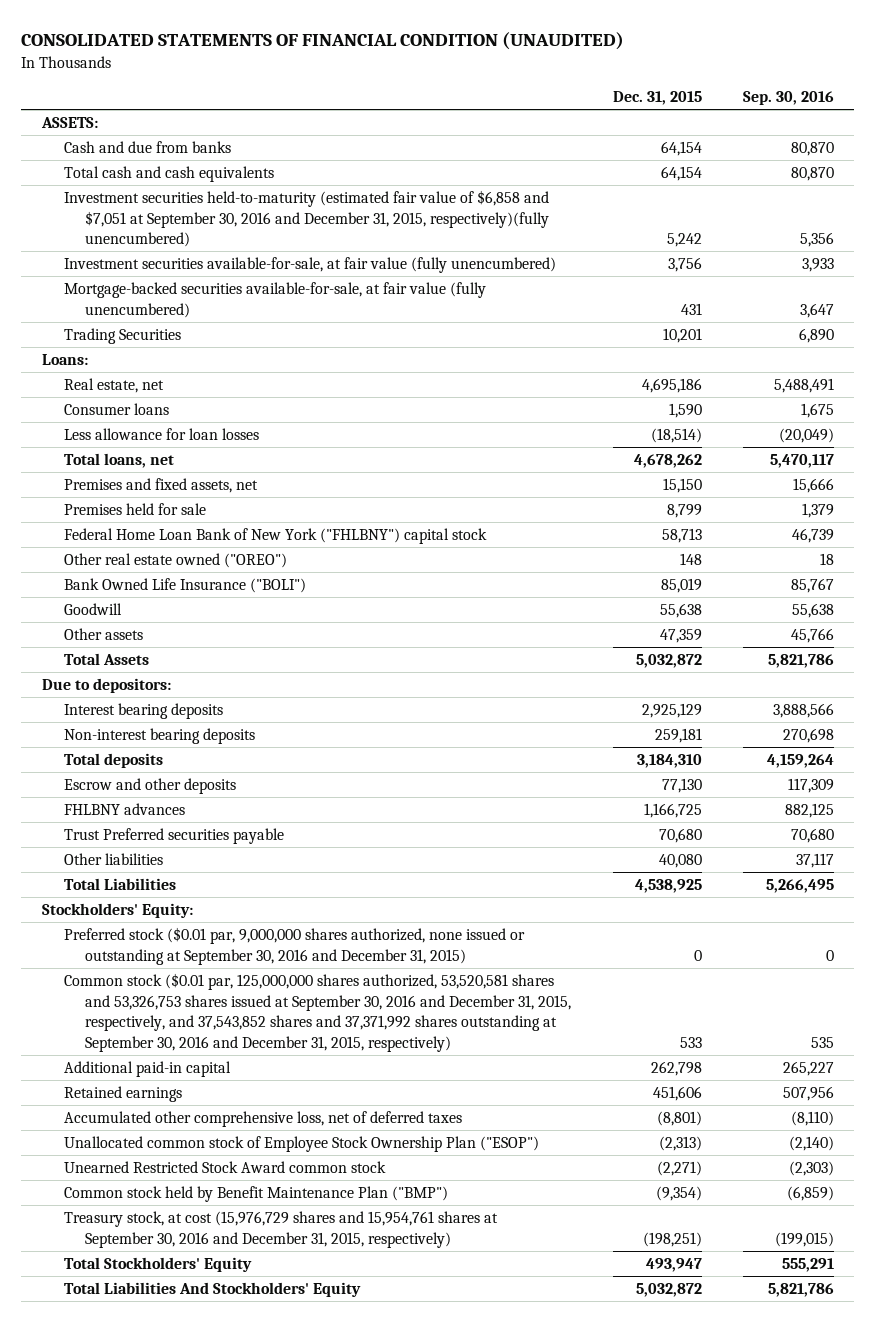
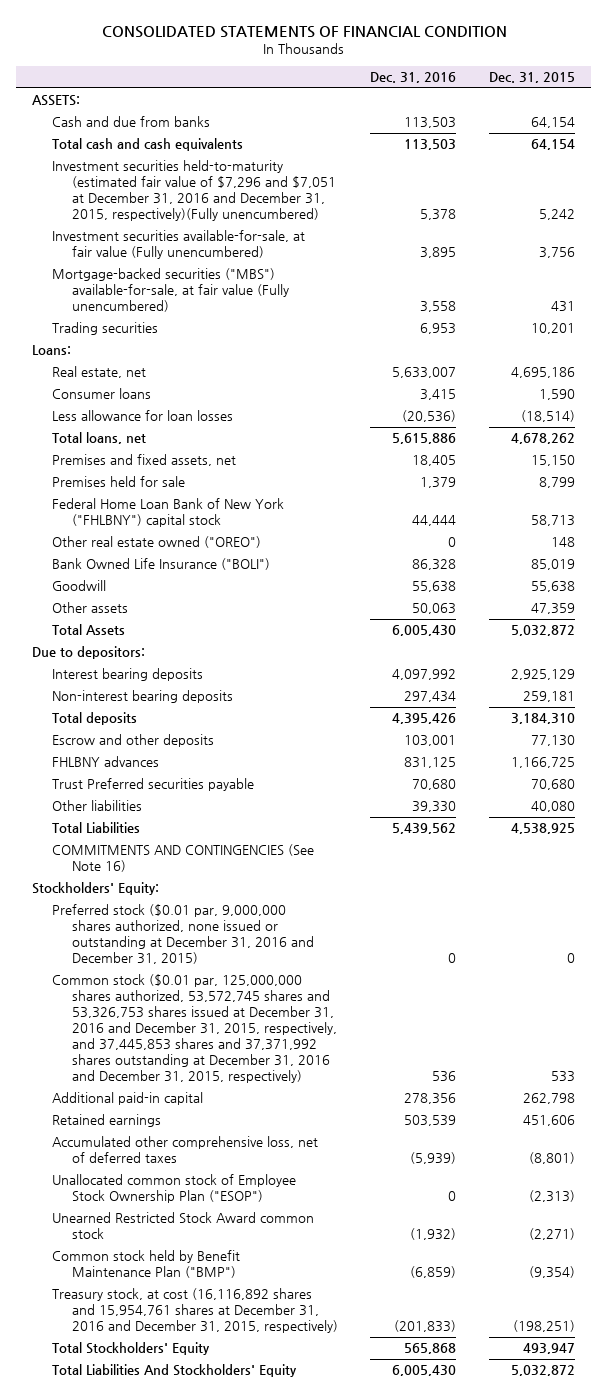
[21,32,625,51] CONSOLIDATED STATEMENTS OF FINANCIAL CONDITION (UNAUDITED) -> [101,25,507,38] CONSOLIDATED STATEMENTS OF FINANCIAL CONDITION
[742,91,834,106] Sep. 30, 2016 -> none
none -> [370,72,457,84] Dec. 31, 2016
[63,190,550,248] Investment securities held-to-maturity (estimated fair value of $6,858 and $7,051 at September 30, 2016 and December 31, 2015, respectively)(fully unencumbered) -> [51,160,336,222] Investment securities held-to-maturity (estimated fair value of $7,296 and $7,051 at December 31, 2016 and December 31, 2015, respectively)(Fully unencumbered)
[63,257,556,274] Investment securities available-for-sale, at fair value (fully unencumbered) -> [51,230,305,260] Investment securities available-for-sale, at fair value (Fully unencumbered)
[63,282,486,318] Mortgage-backed securities available-for-sale, at fair value (fully unencumbered) -> [51,268,289,313] Mortgage-backed securities ("MBS") available-for-sale, at fair value (Fully unencumbered)
[63,328,181,345] Trading Securities -> [51,322,158,336] Trading securities
none -> [51,844,314,873] COMMITMENTS AND CONTINGENCIES (See Note 16)
[63,927,525,965] Preferred stock ($0.01 par, 9,000,000 shares authorized, none issued or outstanding at September 30, 2016 and December 31, 2015) -> [51,904,314,965] Preferred stock ($0.01 par, 9,000,000 shares authorized, none issued or outstanding at December 31, 2016 and December 31, 2015)
[63,973,572,1052] Common stock ($0.01 par, 125,000,000 shares authorized, 53,520,581 shares and 53,326,753 shares issued at September 30, 2016 and December 31, 2015, respectively, and 37,543,852 shares and 37,371,992 shares outstanding at September 30, 2016 and December 31, 2015, respectively) -> [51,974,337,1084] Common stock ($0.01 par, 125,000,000 shares authorized, 53,572,745 shares and 53,326,753 shares issued at December 31, 2016 and December 31, 2015, respectively, and 37,445,853 shares and 37,371,992 shares outstanding at December 31, 2016 and December 31, 2015, respectively)
[63,1211,498,1248] Treasury stock, at cost (15,976,729 shares and 15,954,761 shares at September 30, 2016 and December 31, 2015, respectively) -> [51,1288,338,1334] Treasury stock, at cost (16,116,892 shares and 15,954,761 shares at December 31, 2016 and December 31, 2015, respectively)

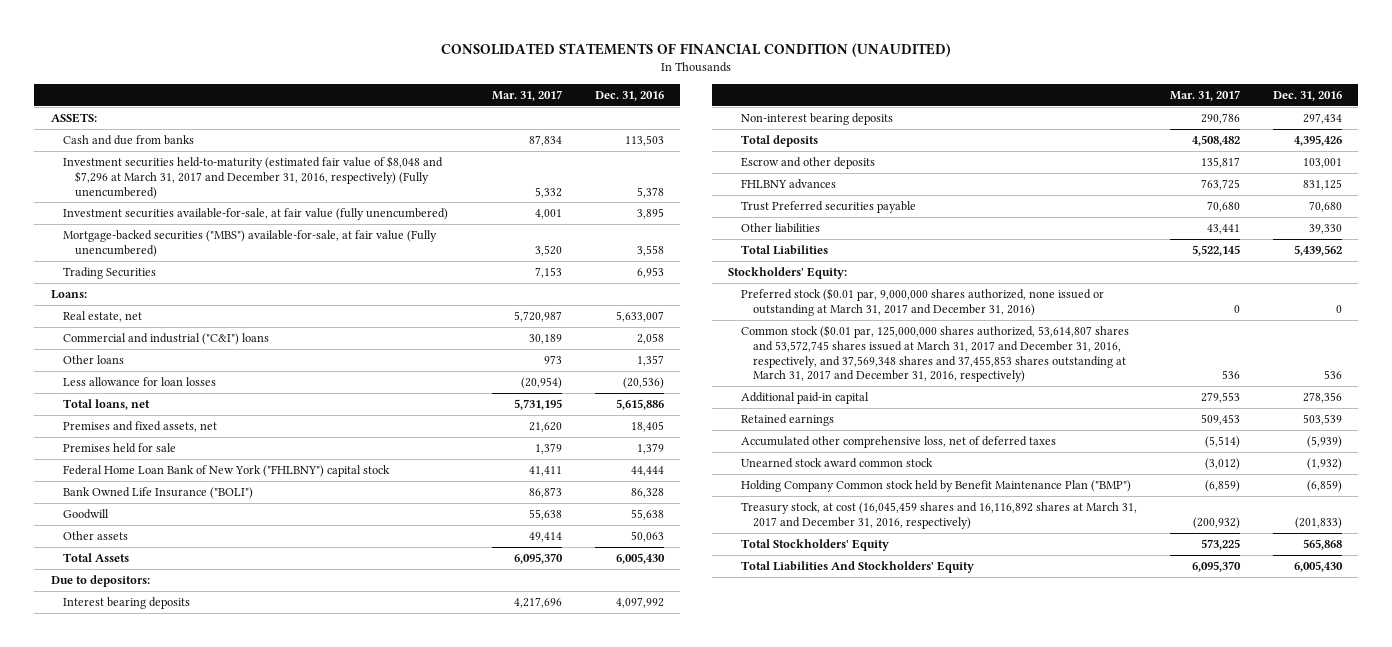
[101,25,507,38] CONSOLIDATED STATEMENTS OF FINANCIAL CONDITION -> [441,42,952,57] CONSOLIDATED STATEMENTS OF FINANCIAL CONDITION (UNAUDITED)
[489,72,576,84] Dec. 31, 2015 -> none
none -> [492,89,563,101] Mar. 31, 2017
[51,138,243,152] Total cash and cash equivalents -> none
[51,160,336,222] Investment securities held-to-maturity (estimated fair value of $7,296 and $7,051 at December 31, 2016 and December 31, 2015, respectively)(Fully unencumbered) -> [63,156,444,199] Investment securities held-to-maturity (estimated fair value of $8,048 and $7,296 at March 31, 2017 and December 31, 2016, respectively) (Fully unencumbered)
[51,230,305,260] Investment securities available-for-sale, at fair value (Fully unencumbered) -> [63,208,449,221] Investment securities available-for-sale, at fair value (fully unencumbered)
[51,322,158,336] Trading securities -> [63,267,157,280] Trading Securities
[51,388,151,400] Consumer loans -> none
none -> [63,333,270,346] Commercial and industrial ("C&I") loans
none -> [63,355,125,365] Other loans
[51,536,261,549] Other real estate owned ("OREO") -> none
[51,844,314,873] COMMITMENTS AND CONTINGENCIES (See Note 16) -> none
[51,904,314,965] Preferred stock ($0.01 par, 9,000,000 shares authorized, none issued or outstanding at December 31, 2016 and December 31, 2015) -> [740,288,1104,316] Preferred stock ($0.01 par, 9,000,000 shares authorized, none issued or outstanding at March 31, 2017 and December 31, 2016)
[51,974,337,1084] Common stock ($0.01 par, 125,000,000 shares authorized, 53,572,745 shares and 53,326,753 shares issued at December 31, 2016 and December 31, 2015, respectively, and 37,445,853 shares and 37,371,992 shares outstanding at December 31, 2016 and December 31, 2015, respectively) -> [740,325,1129,383] Common stock ($0.01 par, 125,000,000 shares authorized, 53,614,807 shares and 53,572,745 shares issued at March 31, 2017 and December 31, 2016, respectively, and 37,569,348 shares and 37,455,853 shares outstanding at March 31, 2017 and December 31, 2016, respectively)
[51,1174,296,1204] Unallocated common stock of Employee Stock Ownership Plan ("ESOP") -> none
[51,1212,314,1240] Unearned Restricted Stock Award common stock -> [740,458,933,469] Unearned stock award common stock
[51,1250,240,1279] Common stock held by Benefit Maintenance Plan ("BMP") -> [740,480,1131,493] Holding Company Common stock held by Benefit Maintenance Plan ("BMP")
[51,1288,338,1334] Treasury stock, at cost (16,116,892 shares and 15,954,761 shares at December 31, 2016 and December 31, 2015, respectively) -> [740,502,1137,529] Treasury stock, at cost (16,045,459 shares and 16,116,892 shares at March 31, 2017 and December 31, 2016, respectively)

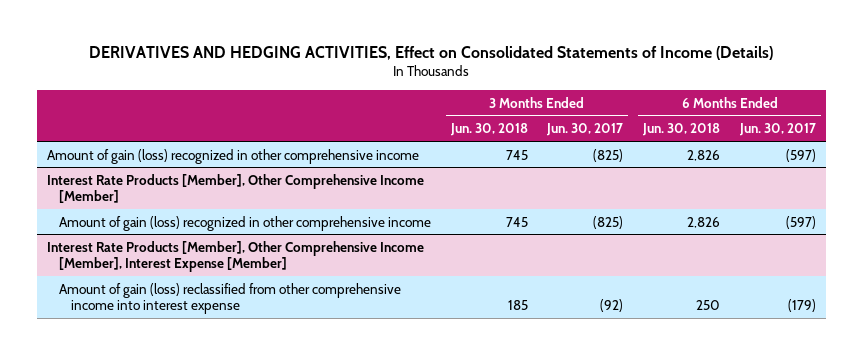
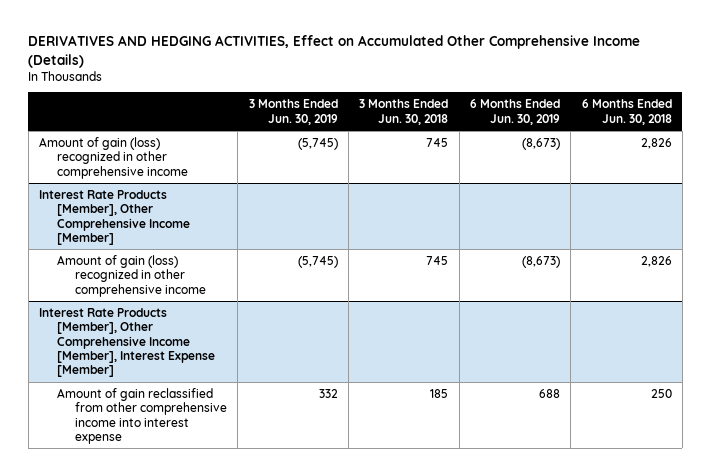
[89,45,774,60] DERIVATIVES AND HEDGING ACTIVITIES, Effect on Consolidated Statements of Income (Details) -> [28,35,641,68] DERIVATIVES AND HEDGING ACTIVITIES, Effect on Accumulated Other Comprehensive Income (Details)
[546,123,624,137] Jun. 30, 2017 -> none
[738,123,816,137] Jun. 30, 2017 -> none
none -> [248,99,338,125] 3 Months Ended Jun. 30, 2019
none -> [469,99,560,125] 6 Months Ended Jun. 30, 2019
[58,282,401,314] Amount of gain (loss) reclassified from other comprehensive income into interest expense -> [56,387,227,444] Amount of gain reclassified from other comprehensive income into interest expense

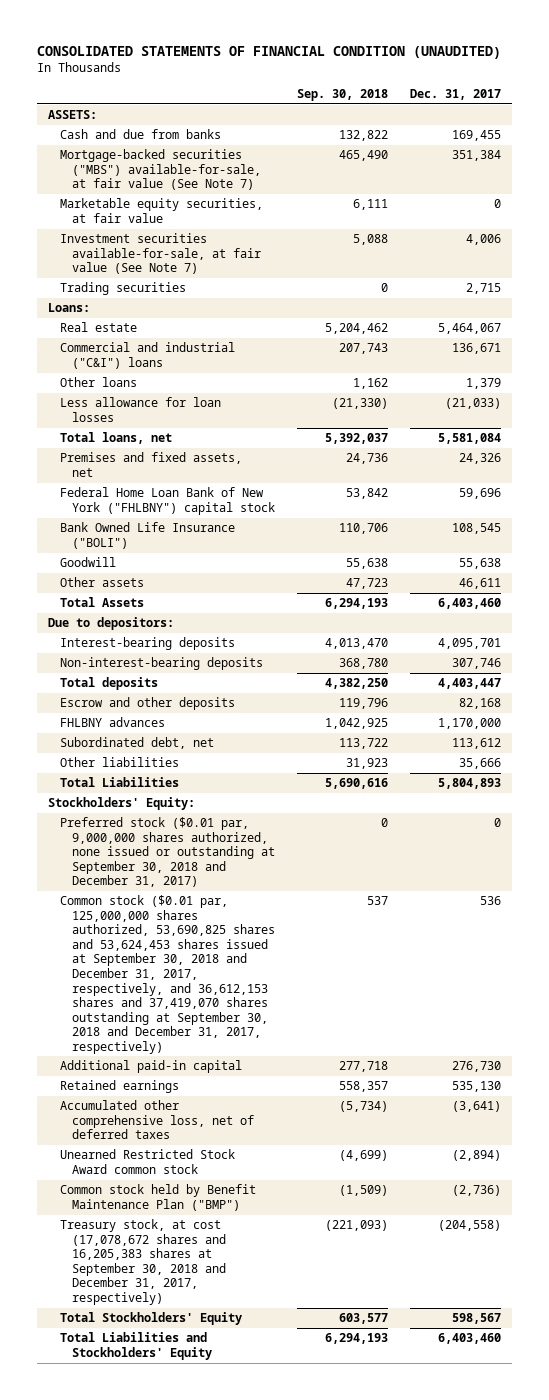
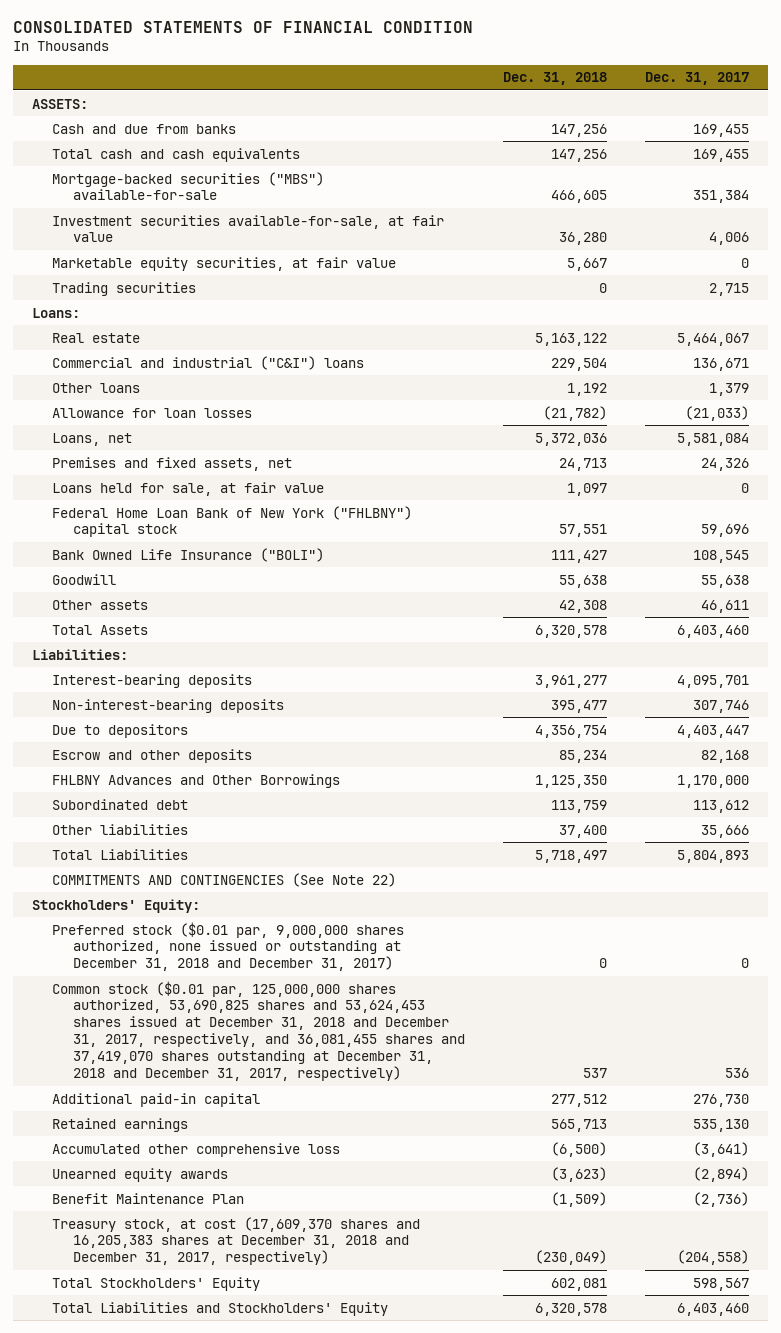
[37,45,502,59] CONSOLIDATED STATEMENTS OF FINANCIAL CONDITION (UNAUDITED) -> [12,21,473,34] CONSOLIDATED STATEMENTS OF FINANCIAL CONDITION
[297,89,389,102] Sep. 30, 2018 -> none
none -> [503,72,608,86] Dec. 31, 2018
none -> [52,147,301,162] Total cash and cash equivalents
[60,149,262,191] Mortgage-backed securities ("MBS") available-for-sale, at fair value (See Note 7) -> [52,171,325,201] Mortgage-backed securities ("MBS") available-for-sale
none -> [52,214,445,243] Investment securities available-for-sale, at fair value
[60,233,262,275] Investment securities available-for-sale, at fair value (See Note 7) -> none
[60,397,222,422] Less allowance for loan losses -> [52,407,253,418] Allowance for loan losses
[60,432,173,445] Total loans, net -> [52,432,133,446] Loans, net
none -> [52,481,325,496] Loans held for sale, at fair value
[48,617,175,631] Due to depositors: -> none
none -> [31,648,128,660] Liabilities:
[60,677,159,691] Total deposits -> [52,723,189,738] Due to depositors
[60,717,166,728] FHLBNY advances -> [52,773,341,788] FHLBNY Advances and Other Borrowings
[60,737,215,750] Subordinated debt, net -> [52,798,189,810] Subordinated debt
none -> [52,872,397,887] COMMITMENTS AND CONTINGENCIES (See Note 22)
[60,817,276,888] Preferred stock ($0.01 par, 9,000,000 shares authorized, none issued or outstanding at September 30, 2018 and December 31, 2017) -> [52,921,405,972] Preferred stock ($0.01 par, 9,000,000 shares authorized, none issued or outstanding at December 31, 2018 and December 31, 2017)
[60,895,276,1054] Common stock ($0.01 par, 125,000,000 shares authorized, 53,690,825 shares and 53,624,453 shares issued at September 30, 2018 and December 31, 2017, respectively, and 36,612,153 shares and 37,419,070 shares outstanding at September 30, 2018 and December 31, 2017, respectively) -> [52,980,465,1081] Common stock ($0.01 par, 125,000,000 shares authorized, 53,690,825 shares and 53,624,453 shares issued at December 31, 2018 and December 31, 2017, respectively, and 36,081,455 shares and 37,419,070 shares outstanding at December 31, 2018 and December 31, 2017, respectively)
[60,1100,255,1140] Accumulated other comprehensive loss, net of deferred taxes -> [52,1142,341,1157] Accumulated other comprehensive loss
[60,1149,236,1174] Unearned Restricted Stock Award common stock -> [52,1167,229,1182] Unearned equity awards
[60,1184,257,1211] Common stock held by Benefit Maintenance Plan ("BMP") -> [52,1192,245,1204] Benefit Maintenance Plan
[60,1219,227,1306] Treasury stock, at cost (17,078,672 shares and 16,205,383 shares at September 30, 2018 and December 31, 2017, respectively) -> [52,1216,421,1266] Treasury stock, at cost (17,609,370 shares and 16,205,383 shares at December 31, 2018 and December 31, 2017, respectively)

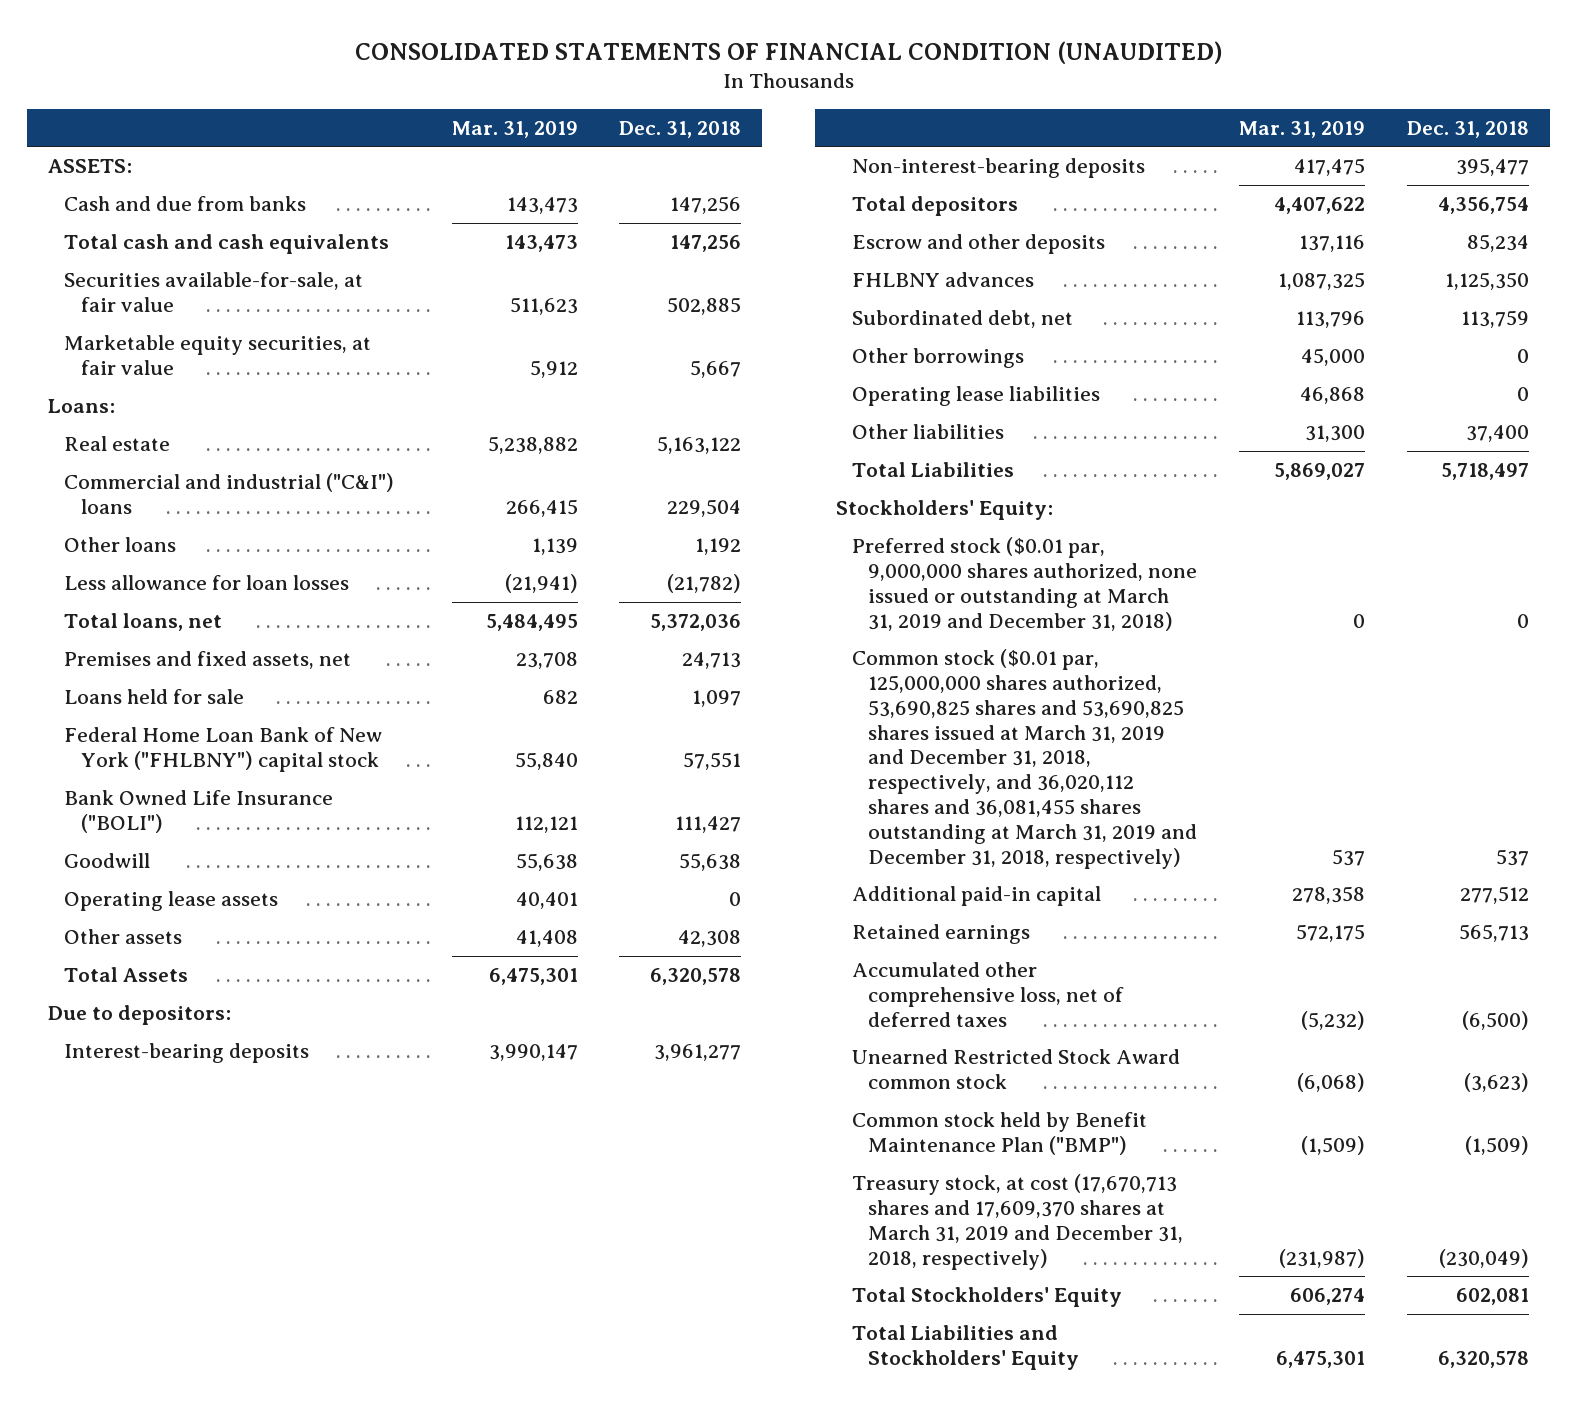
[12,21,473,34] CONSOLIDATED STATEMENTS OF FINANCIAL CONDITION -> [354,40,1223,64] CONSOLIDATED STATEMENTS OF FINANCIAL CONDITION (UNAUDITED)
[645,72,750,86] Dec. 31, 2017 -> none
none -> [451,120,578,138] Mar. 31, 2019
[52,214,445,243] Investment securities available-for-sale, at fair value -> none
[52,171,325,201] Mortgage-backed securities ("MBS") available-for-sale -> [64,272,364,312] Securities available-for-sale, at fair value
[551,190,608,204] 466,605 -> [667,296,742,315] 502,885
[52,281,197,296] Trading securities -> none
[52,407,253,418] Allowance for loan losses -> [64,575,350,591] Less allowance for loan losses
[52,432,133,446] Loans, net -> [64,613,223,632] Total loans, net
[52,481,325,496] Loans held for sale, at fair value -> [64,689,245,705] Loans held for sale
none -> [64,891,279,912] Operating lease assets
[31,648,128,660] Liabilities: -> none
none -> [48,1005,232,1026] Due to depositors:
[52,723,189,738] Due to depositors -> [851,196,1018,217] Total depositors
[52,773,341,788] FHLBNY Advances and Other Borrowings -> [851,272,1034,288] FHLBNY advances
[52,798,189,810] Subordinated debt -> [851,310,1073,329] Subordinated debt, net
none -> [851,348,1024,369] Other borrowings
none -> [851,386,1100,407] Operating lease liabilities
[52,872,397,887] COMMITMENTS AND CONTINGENCIES (See Note 22) -> none
[52,921,405,972] Preferred stock ($0.01 par, 9,000,000 shares authorized, none issued or outstanding at December 31, 2018 and December 31, 2017) -> [851,537,1198,631] Preferred stock ($0.01 par, 9,000,000 shares authorized, none issued or outstanding at March 31, 2019 and December 31, 2018)
[52,980,465,1081] Common stock ($0.01 par, 125,000,000 shares authorized, 53,690,825 shares and 53,624,453 shares issued at December 31, 2018 and December 31, 2017, respectively, and 36,081,455 shares and 37,419,070 shares outstanding at December 31, 2018 and December 31, 2017, respectively) -> [851,649,1198,869] Common stock ($0.01 par, 125,000,000 shares authorized, 53,690,825 shares and 53,690,825 shares issued at March 31, 2019 and December 31, 2018, respectively, and 36,020,112 shares and 36,081,455 shares outstanding at March 31, 2019 and December 31, 2018, respectively)
[52,1142,341,1157] Accumulated other comprehensive loss -> [851,962,1125,1027] Accumulated other comprehensive loss, net of deferred taxes
[52,1167,229,1182] Unearned equity awards -> [851,1049,1180,1089] Unearned Restricted Stock Award common stock
[52,1192,245,1204] Benefit Maintenance Plan -> [851,1112,1147,1155] Common stock held by Benefit Maintenance Plan ("BMP")
[52,1216,421,1266] Treasury stock, at cost (17,609,370 shares and 16,205,383 shares at December 31, 2018 and December 31, 2017, respectively) -> [851,1174,1184,1270] Treasury stock, at cost (17,670,713 shares and 17,609,370 shares at March 31, 2019 and December 31, 2018, respectively)

